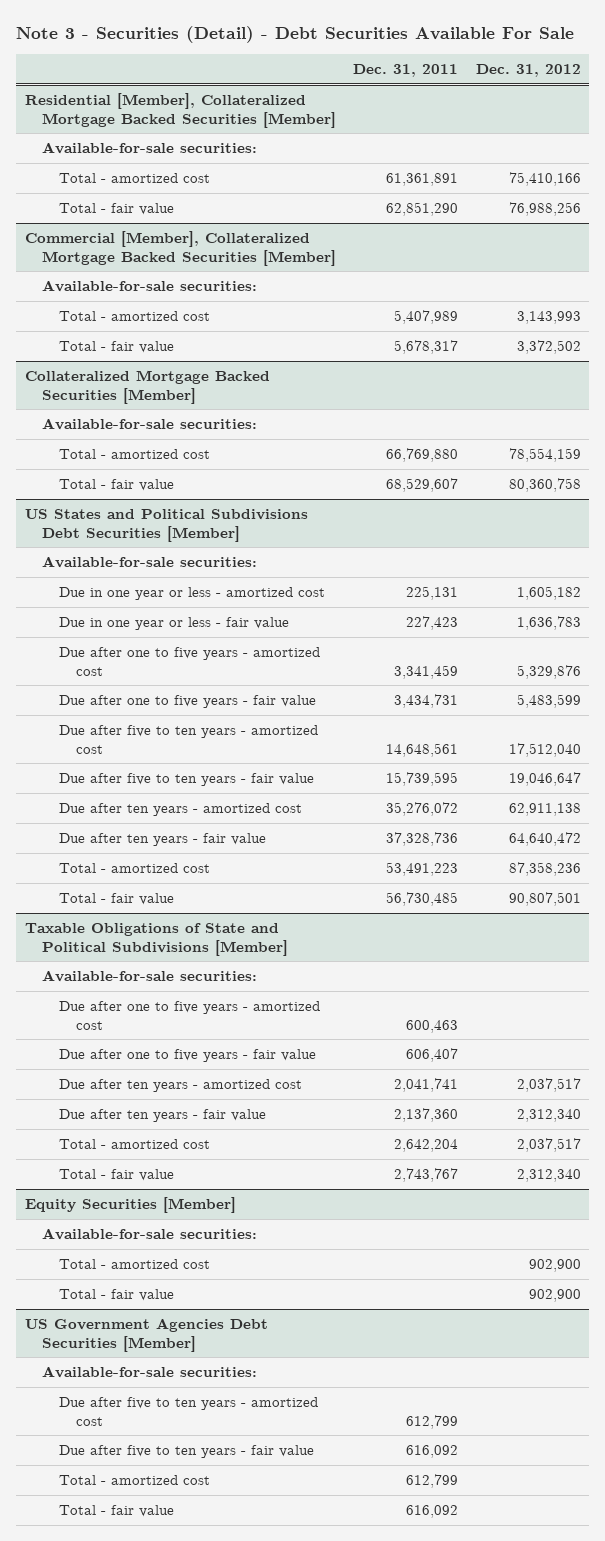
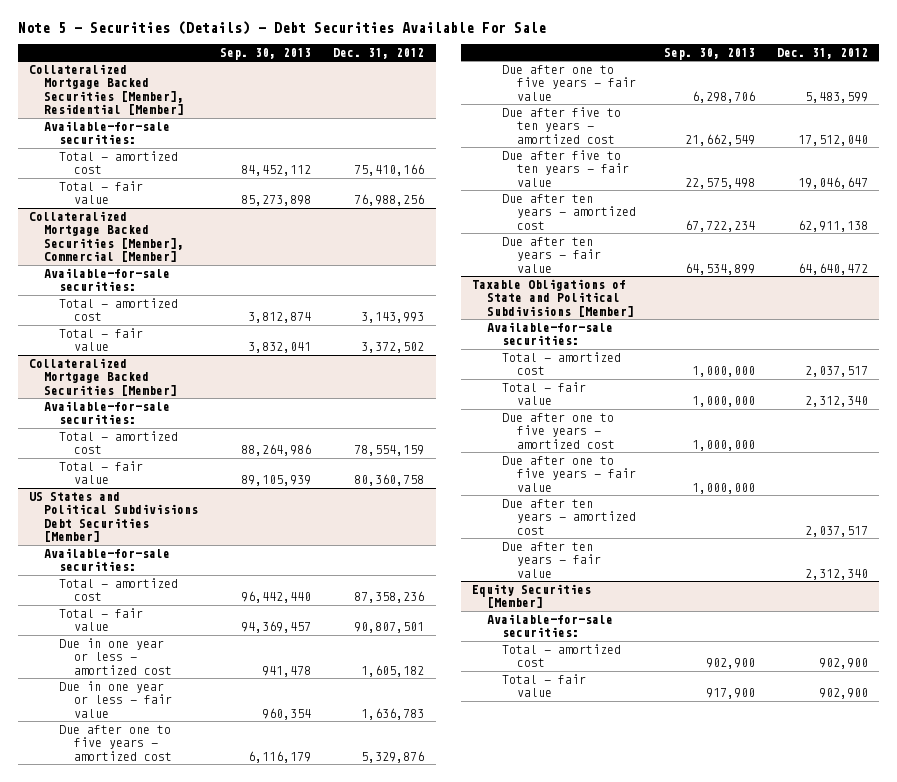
[15,25,574,43] Note 3 - Securities (Detail) - Debt Securities Available For Sale -> [17,21,546,36] Note 5 - Securities (Details) - Debt Securities Available For Sale
[353,63,459,77] Dec. 31, 2011 -> none
none -> [220,47,312,60] Sep. 30, 2013
[24,92,336,128] Residential [Member], Collateralized Mortgage Backed Securities [Member] -> [28,64,184,115] Collateralized Mortgage Backed Securities [Member], Residential [Member]
[24,230,336,266] Commercial [Member], Collateralized Mortgage Backed Securities [Member] -> [28,211,184,262] Collateralized Mortgage Backed Securities [Member], Commercial [Member]
[59,862,211,873] Total - amortized cost -> [58,578,178,602] Total - amortized cost
[59,892,175,905] Total - fair value -> [58,608,143,632] Total - fair value
[59,1138,211,1149] Total - amortized cost -> [502,352,622,376] Total - amortized cost
[59,1168,175,1181] Total - fair value -> [502,382,587,406] Total - fair value
[24,1317,268,1352] US Government Agencies Debt Securities [Member] -> none
[41,1365,257,1378] Available-for-sale securities: -> none
[59,1396,319,1426] Due after five to ten years - amortized cost -> none
[59,1444,315,1458] Due after five to ten years - fair value -> none
[59,1474,211,1485] Total - amortized cost -> none
[59,1504,175,1517] Total - fair value -> none

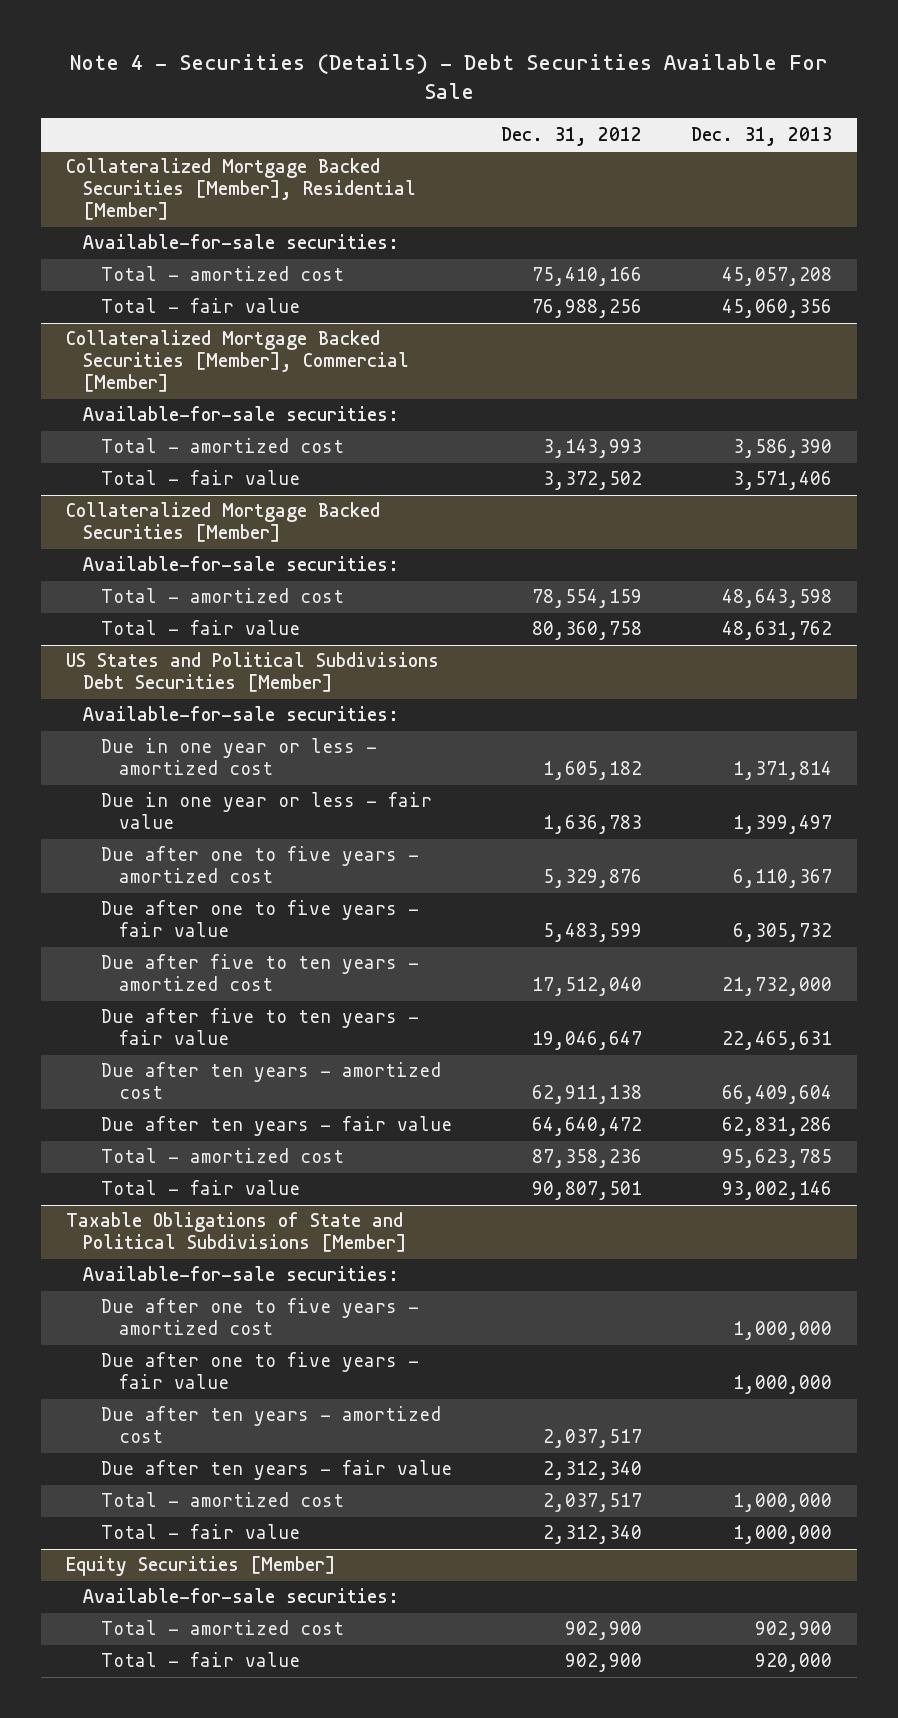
[17,21,546,36] Note 5 - Securities (Details) - Debt Securities Available For Sale -> [69,54,828,100] Note 4 - Securities (Details) - Debt Securities Available For Sale
[220,47,312,60] Sep. 30, 2013 -> none
none -> [691,126,833,146] Dec. 31, 2013
[58,578,178,602] Total - amortized cost -> [101,1148,345,1164] Total - amortized cost
[58,608,143,632] Total - fair value -> [101,1180,301,1196] Total - fair value
[502,352,622,376] Total - amortized cost -> [101,1492,345,1508] Total - amortized cost
[502,382,587,406] Total - fair value -> [101,1524,301,1540] Total - fair value

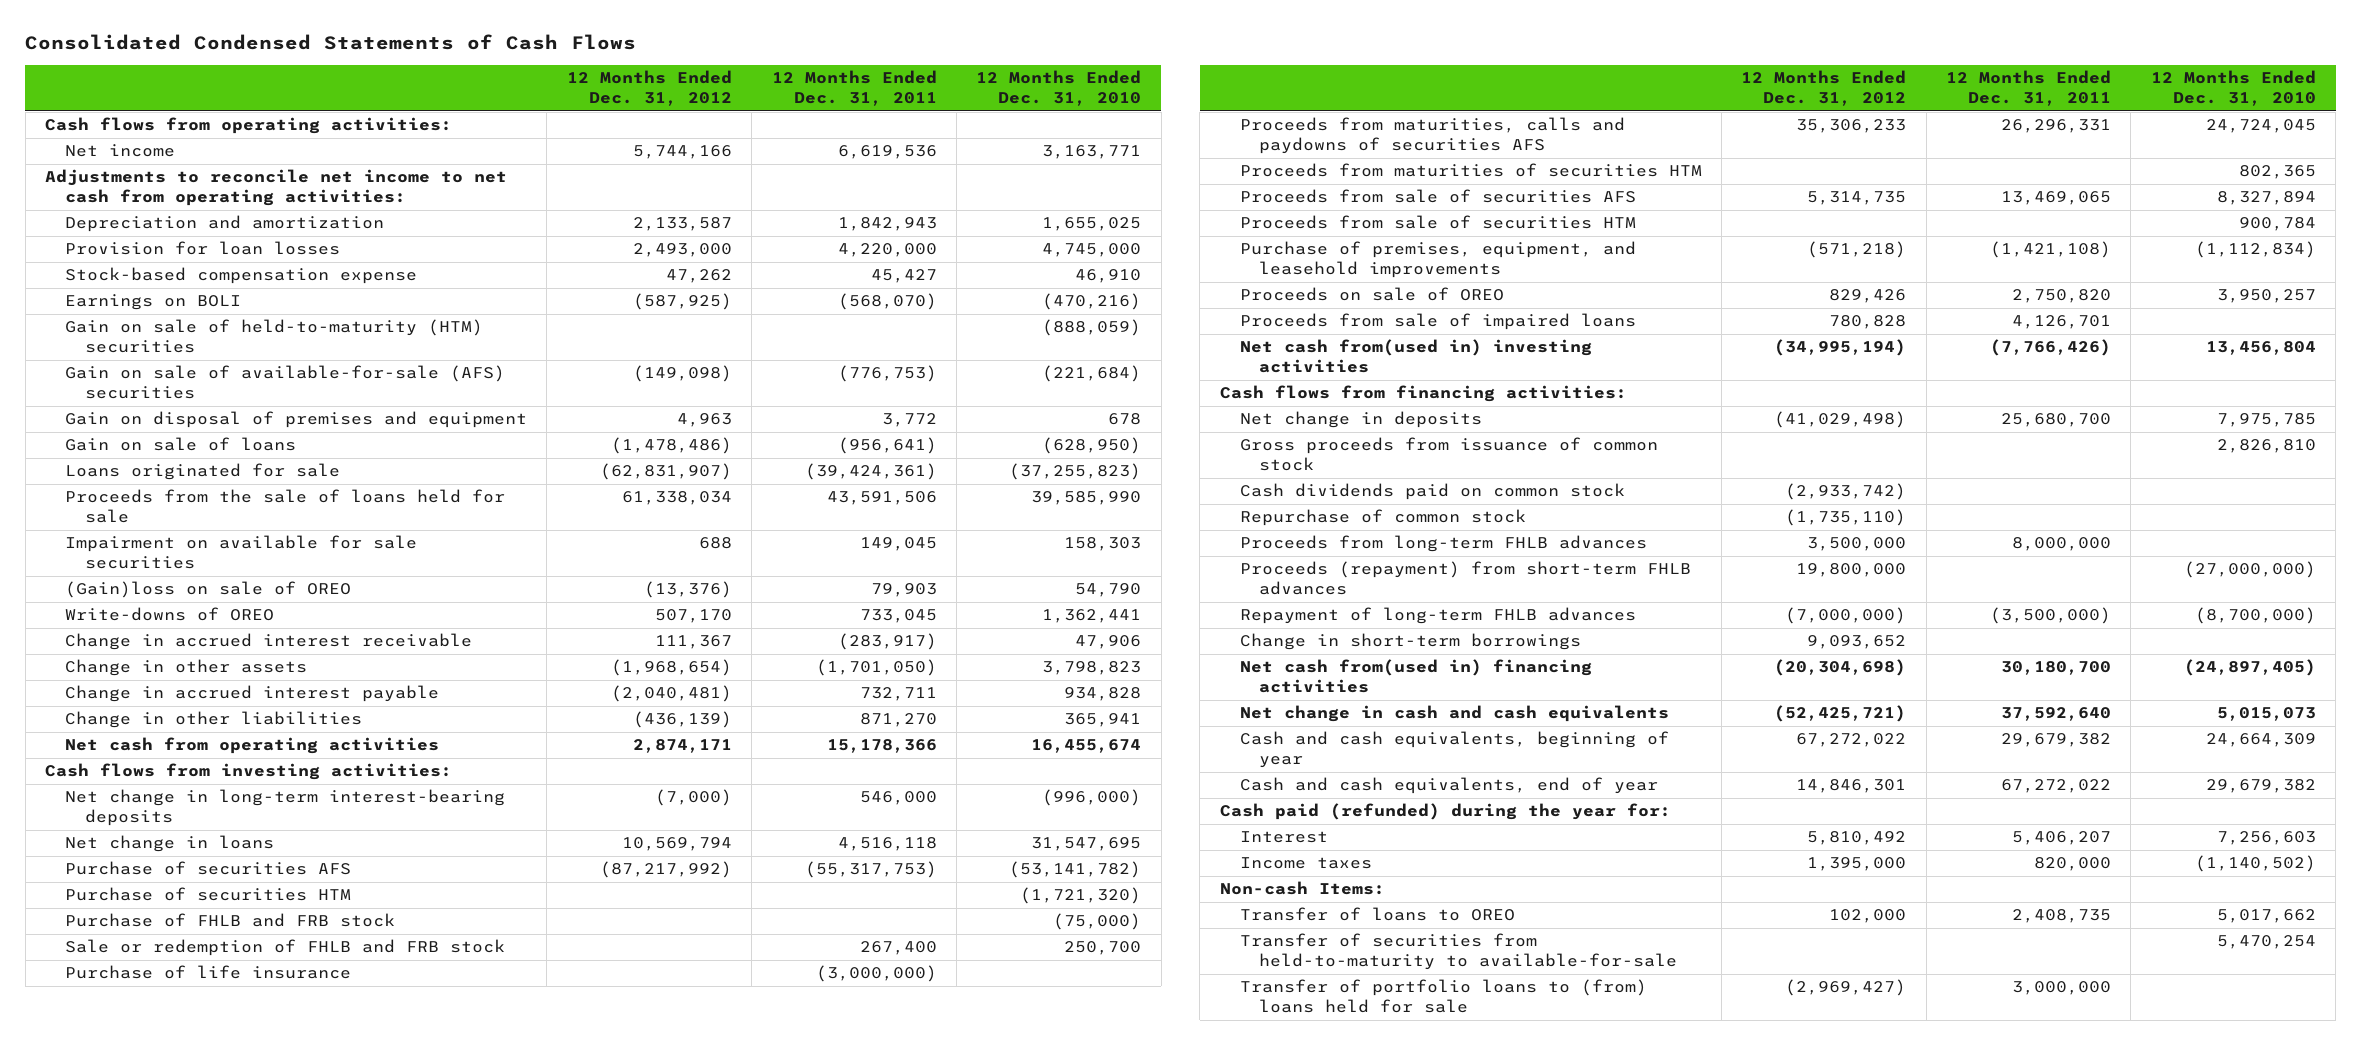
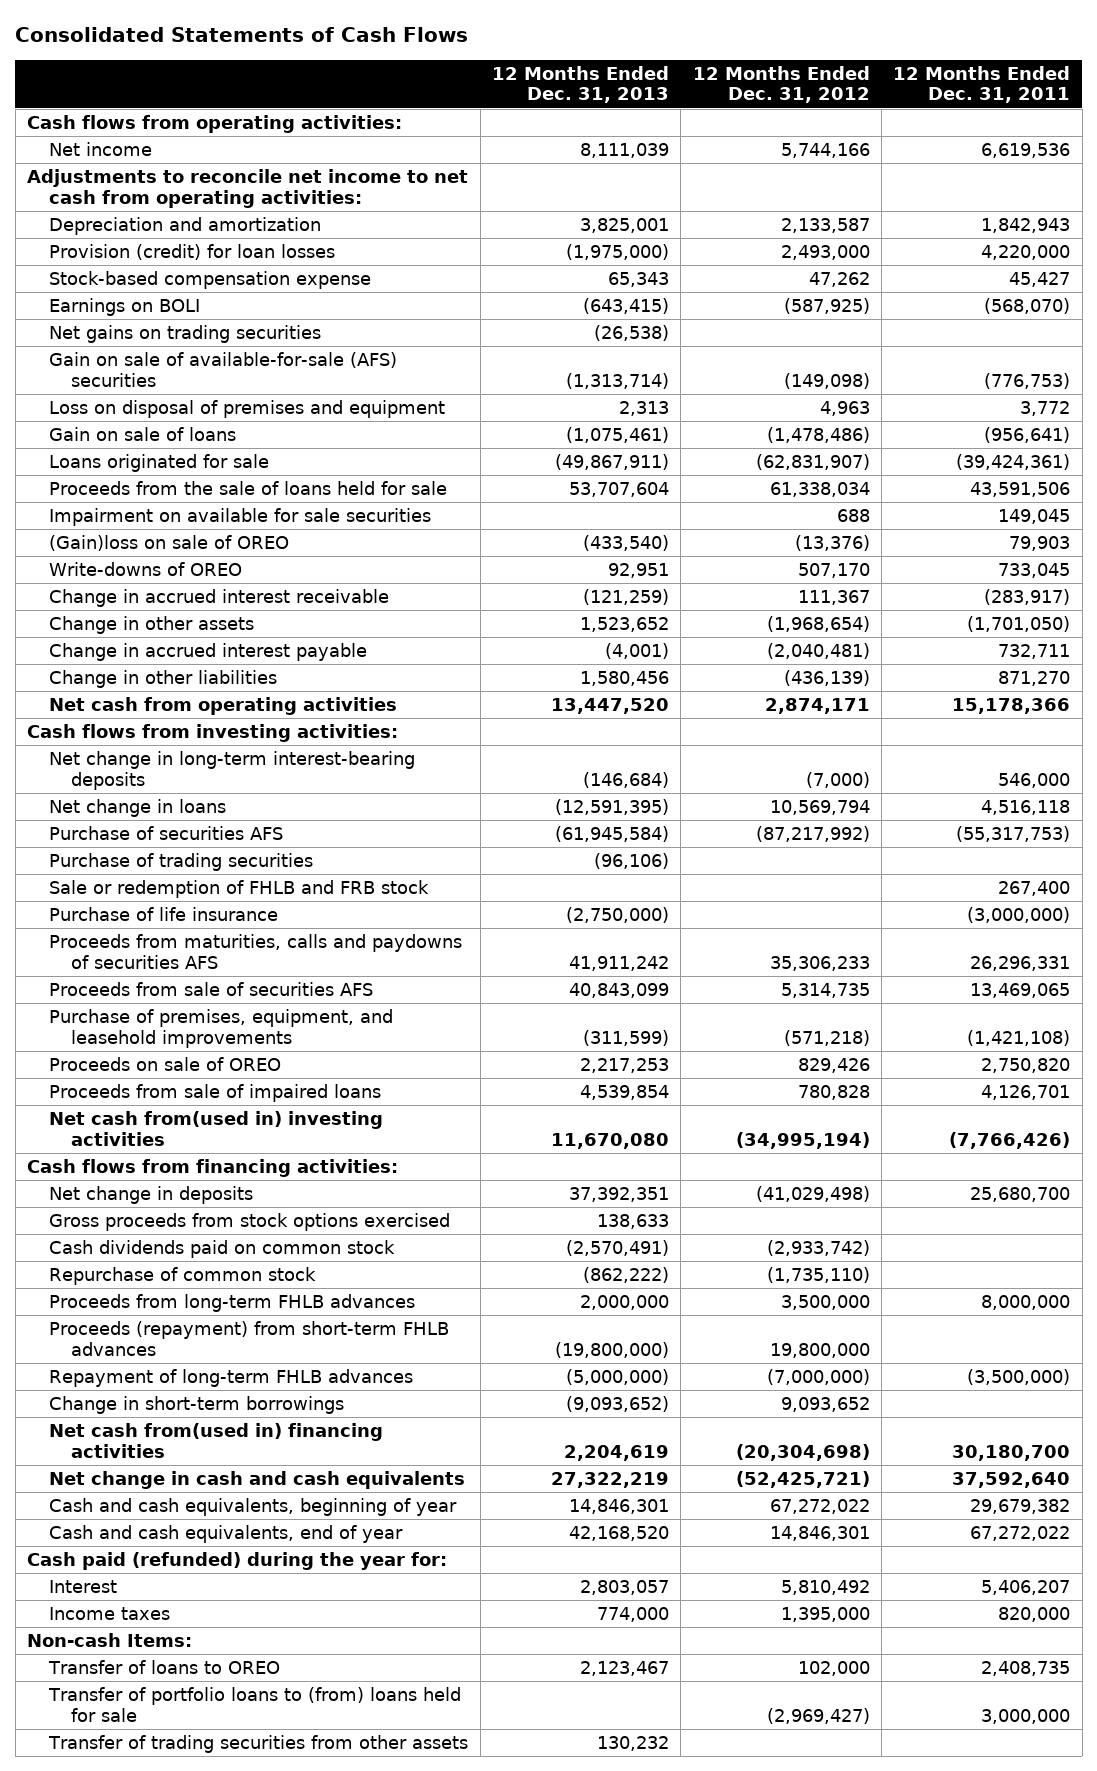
[25,34,637,51] Consolidated Condensed Statements of Cash Flows -> [15,27,469,43] Consolidated Statements of Cash Flows
[976,70,1142,107] 12 Months Ended Dec. 31, 2010 -> none
none -> [491,65,669,104] 12 Months Ended Dec. 31, 2013
[65,241,341,256] Provision for loan losses -> [49,244,336,261] Provision (credit) for loan losses
[65,319,484,354] Gain on sale of held-to-maturity (HTM) securities -> none
none -> [49,325,322,344] Net gains on trading securities
[65,411,528,429] Gain on disposal of premises and equipment -> [49,400,446,419] Loss on disposal of premises and equipment
[65,913,396,928] Purchase of FHLB and FRB stock -> none
[65,887,352,902] Purchase of securities HTM -> [49,853,314,872] Purchase of trading securities
[1239,163,1702,178] Proceeds from maturities of securities HTM -> none
[1239,215,1636,230] Proceeds from sale of securities HTM -> none
[1239,437,1658,472] Gross proceeds from issuance of common stock -> [49,1213,451,1232] Gross proceeds from stock options exercised
[1239,933,1678,971] Transfer of securities from held-to-maturity to available-for-sale -> none
none -> [48,1735,469,1754] Transfer of trading securities from other assets

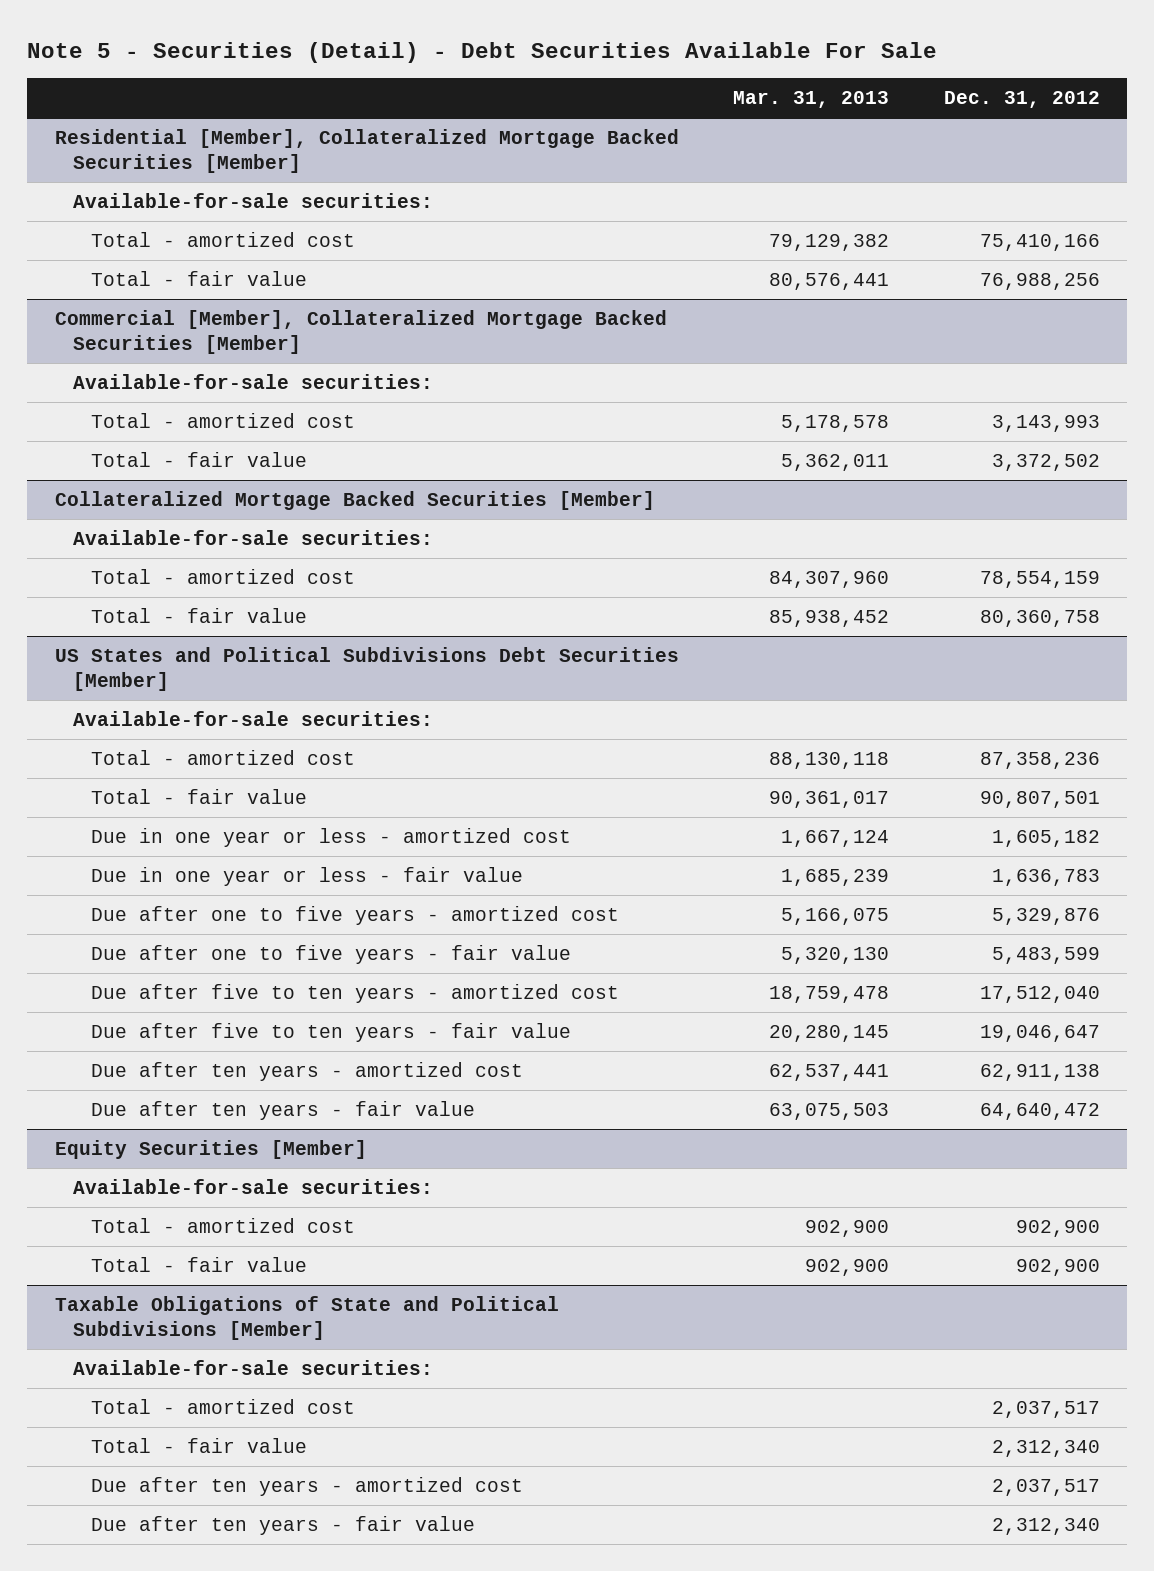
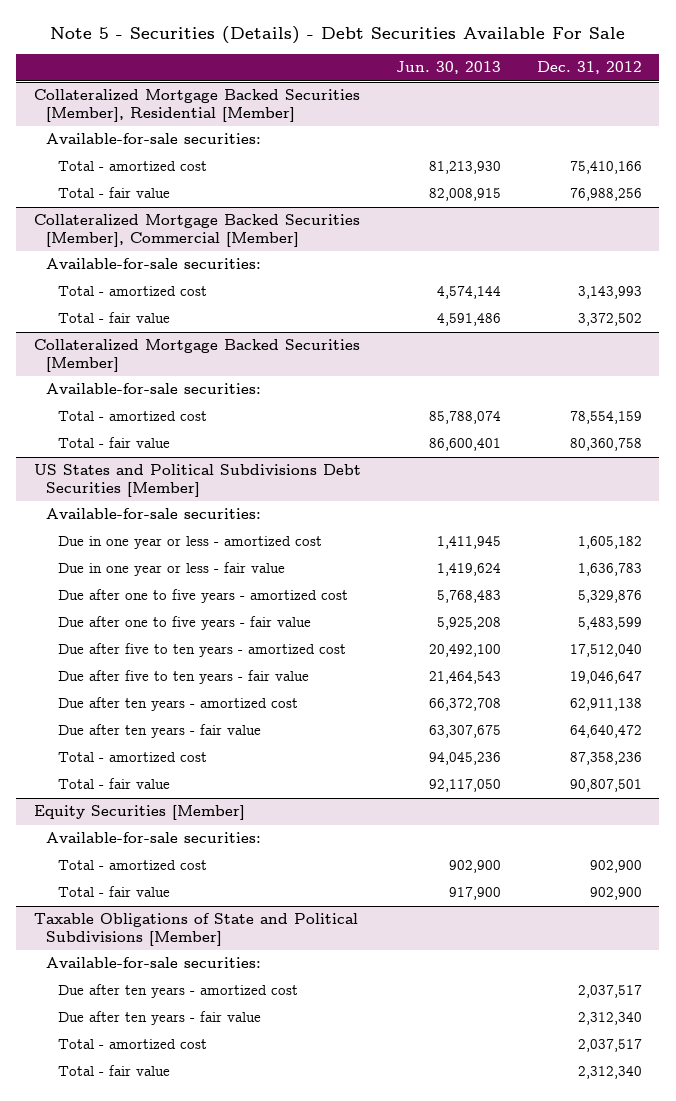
[27,42,938,64] Note 5 - Securities (Detail) - Debt Securities Available For Sale -> [49,26,625,45] Note 5 - Securities (Details) - Debt Securities Available For Sale
[733,90,890,108] Mar. 31, 2013 -> none
none -> [396,61,502,75] Jun. 30, 2013
[54,129,679,174] Residential [Member], Collateralized Mortgage Backed Securities [Member] -> [33,89,360,123] Collateralized Mortgage Backed Securities [Member], Residential [Member]
[54,310,667,355] Commercial [Member], Collateralized Mortgage Backed Securities [Member] -> [33,214,360,248] Collateralized Mortgage Backed Securities [Member], Commercial [Member]
[90,750,355,766] Total - amortized cost -> [57,752,207,763] Total - amortized cost
[90,789,307,805] Total - fair value -> [57,778,170,790] Total - fair value
[90,1399,355,1415] Total - amortized cost -> [57,1039,207,1050] Total - amortized cost
[90,1438,307,1454] Total - fair value -> [57,1065,170,1077] Total - fair value

